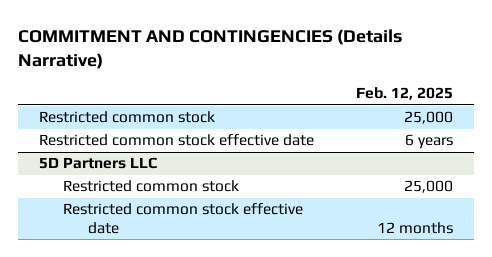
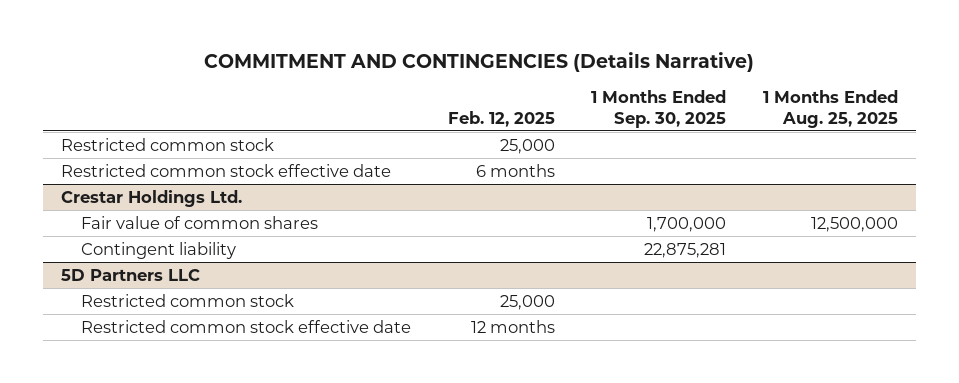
none -> [591,90,727,128] 1 Months Ended Sep. 30, 2025
none -> [762,90,898,128] 1 Months Ended Aug. 25, 2025
[405,134,454,150] 6 years -> [475,163,555,177] 6 months
none -> [60,189,242,207] Crestar Holdings Ltd.
none -> [81,215,319,229] Fair value of common shares
none -> [81,241,237,259] Contingent liability

